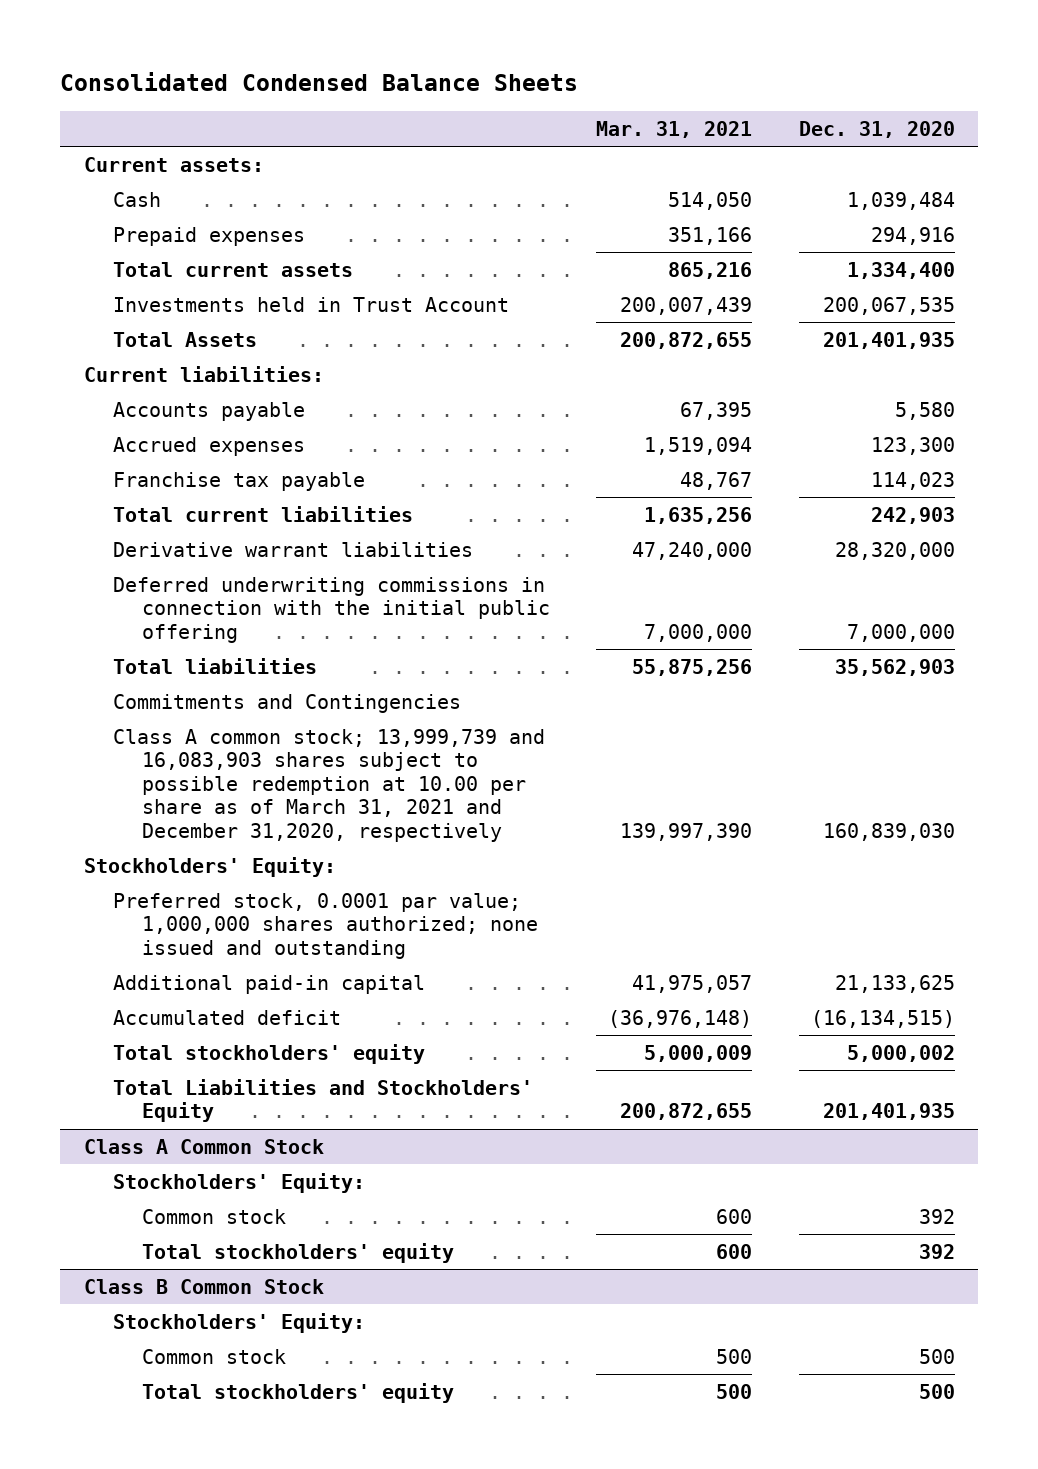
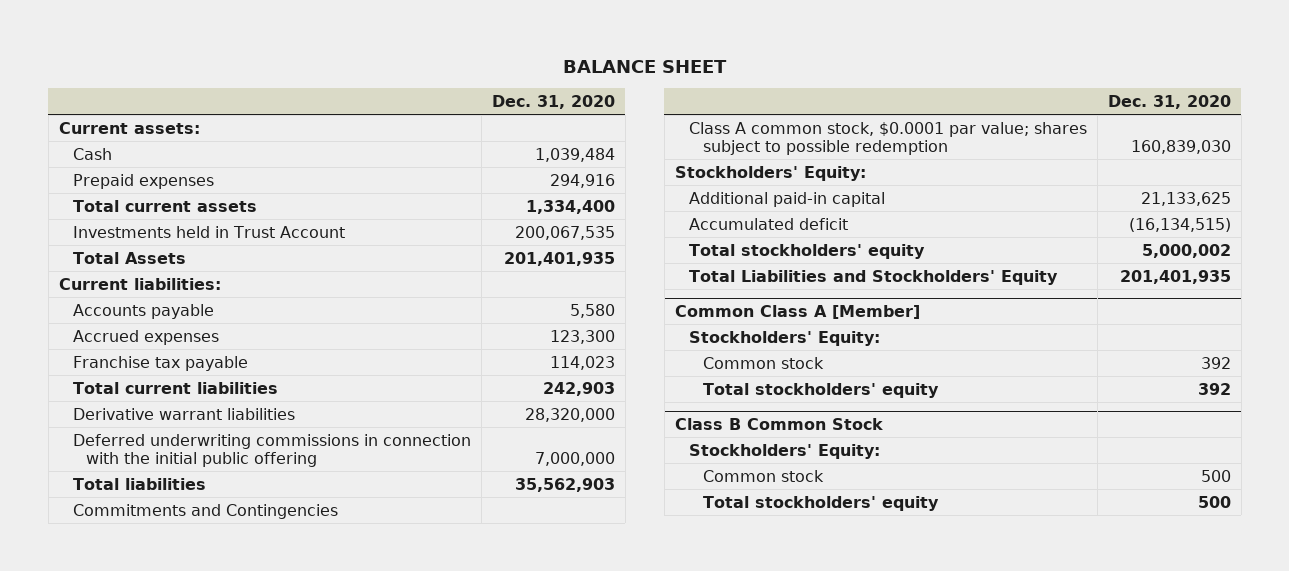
[60,72,579,92] Consolidated Condensed Balance Sheets -> [562,59,727,73] BALANCE SHEET
[596,121,753,139] Mar. 31, 2021 -> none
[112,728,545,842] Class A common stock; 13,999,739 and 16,083,903 shares subject to possible redemption at 10.00 per share as of March 31, 2021 and December 31,2020, respectively -> [688,121,1087,155] Class A common stock, $0.0001 par value; shares subject to possible redemption
[112,892,538,959] Preferred stock, 0.0001 par value; 1,000,000 shares authorized; none issued and outstanding -> none
[83,1138,324,1154] Class A Common Stock -> [674,304,920,319] Common Class A [Member]

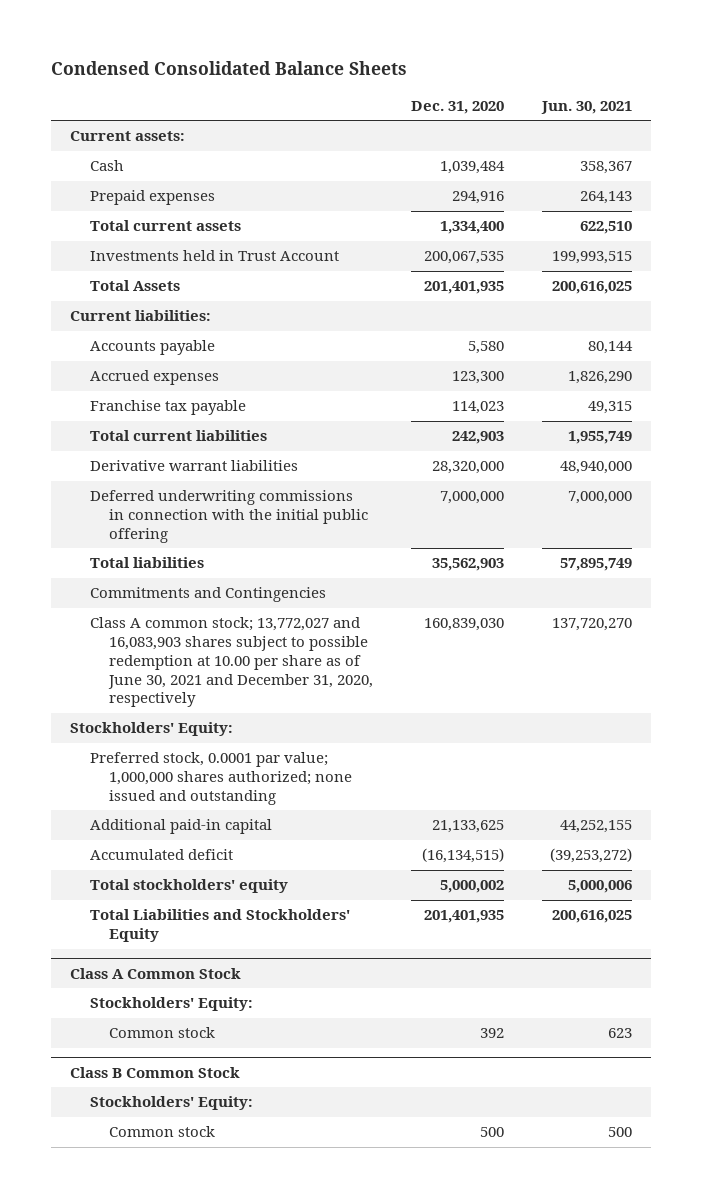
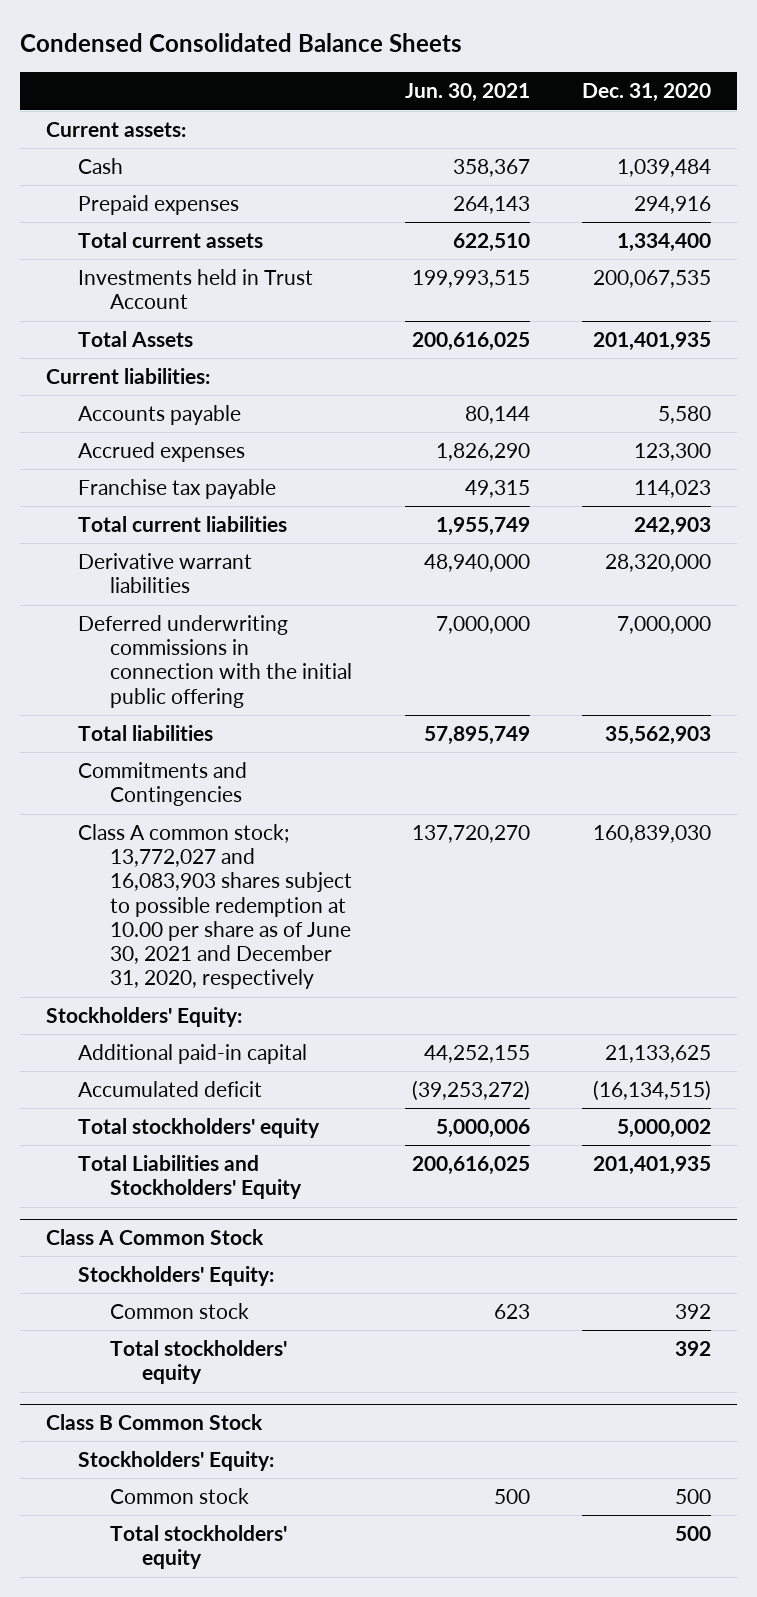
[89,752,352,805] Preferred stock, 0.0001 par value; 1,000,000 shares authorized; none issued and outstanding -> none
none -> [109,1340,287,1385] Total stockholders' equity
none -> [109,1525,287,1570] Total stockholders' equity

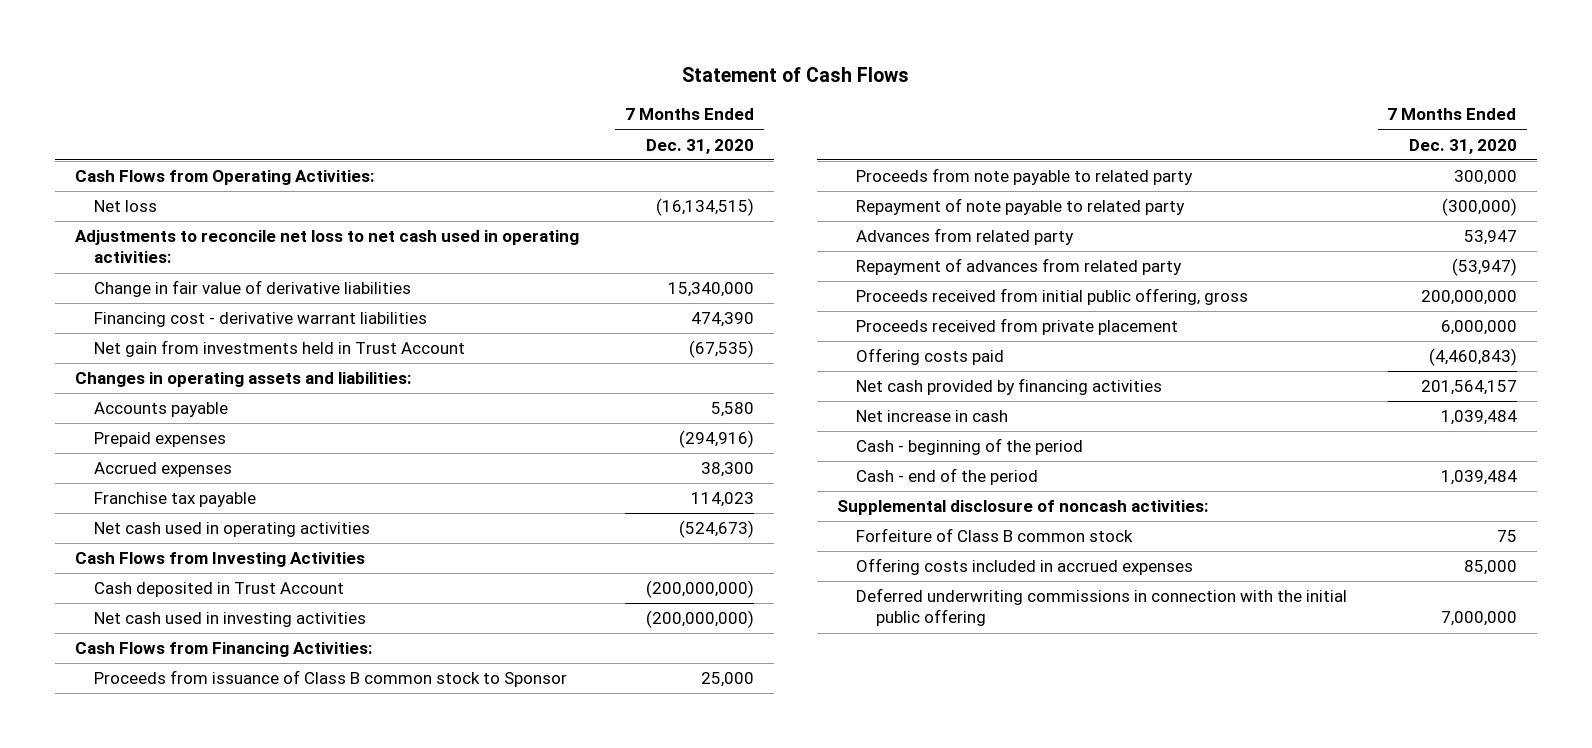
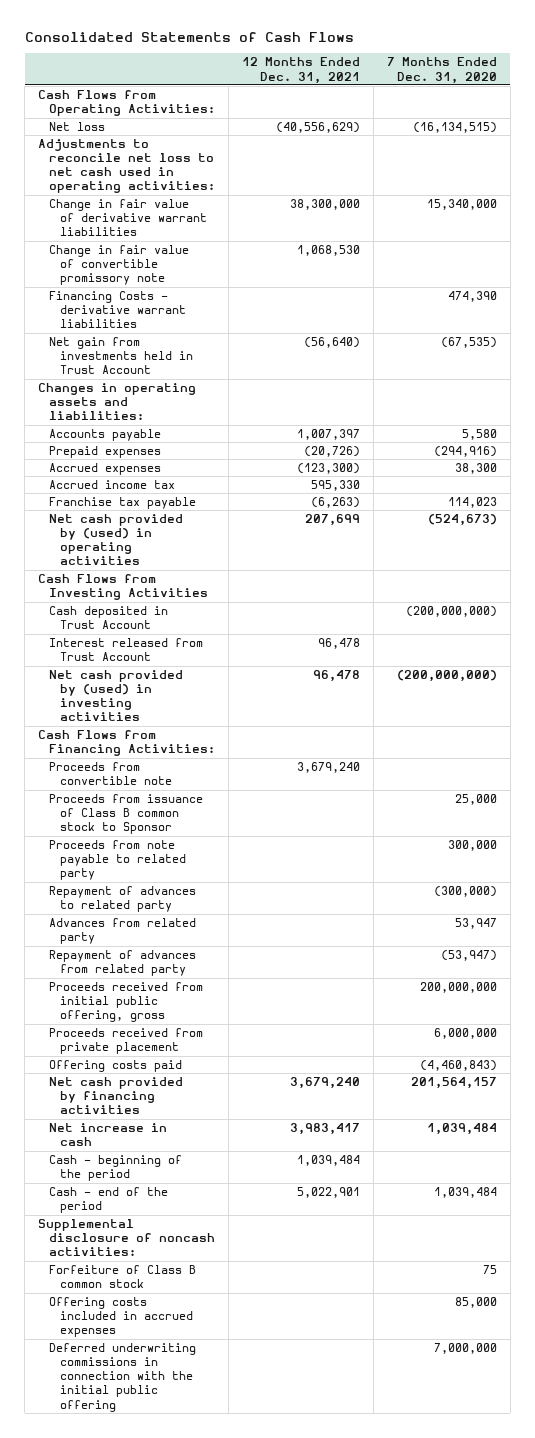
[681,66,909,82] Statement of Cash Flows -> [24,32,354,43] Consolidated Statements of Cash Flows
none -> [241,57,360,84] 12 Months Ended Dec. 31, 2021
[94,280,412,298] Change in fair value of derivative liabilities -> [48,199,207,237] Change in fair value of derivative warrant liabilities
none -> [48,245,189,286] Change in fair value of convertible promissory note
[94,312,428,328] Financing cost - derivative warrant liabilities -> [48,291,186,329] Financing Costs - derivative warrant liabilities
none -> [48,480,175,490] Accrued income tax
[94,522,371,538] Net cash used in operating activities -> [48,514,183,566] Net cash provided by (used) in operating activities
none -> [48,638,203,662] Interest released from Trust Account
[94,612,367,628] Net cash used in investing activities -> [48,670,183,722] Net cash provided by (used) in investing activities
none -> [48,762,172,786] Proceeds from convertible note
[856,198,1186,216] Repayment of note payable to related party -> [48,886,196,913] Repayment of advances to related party

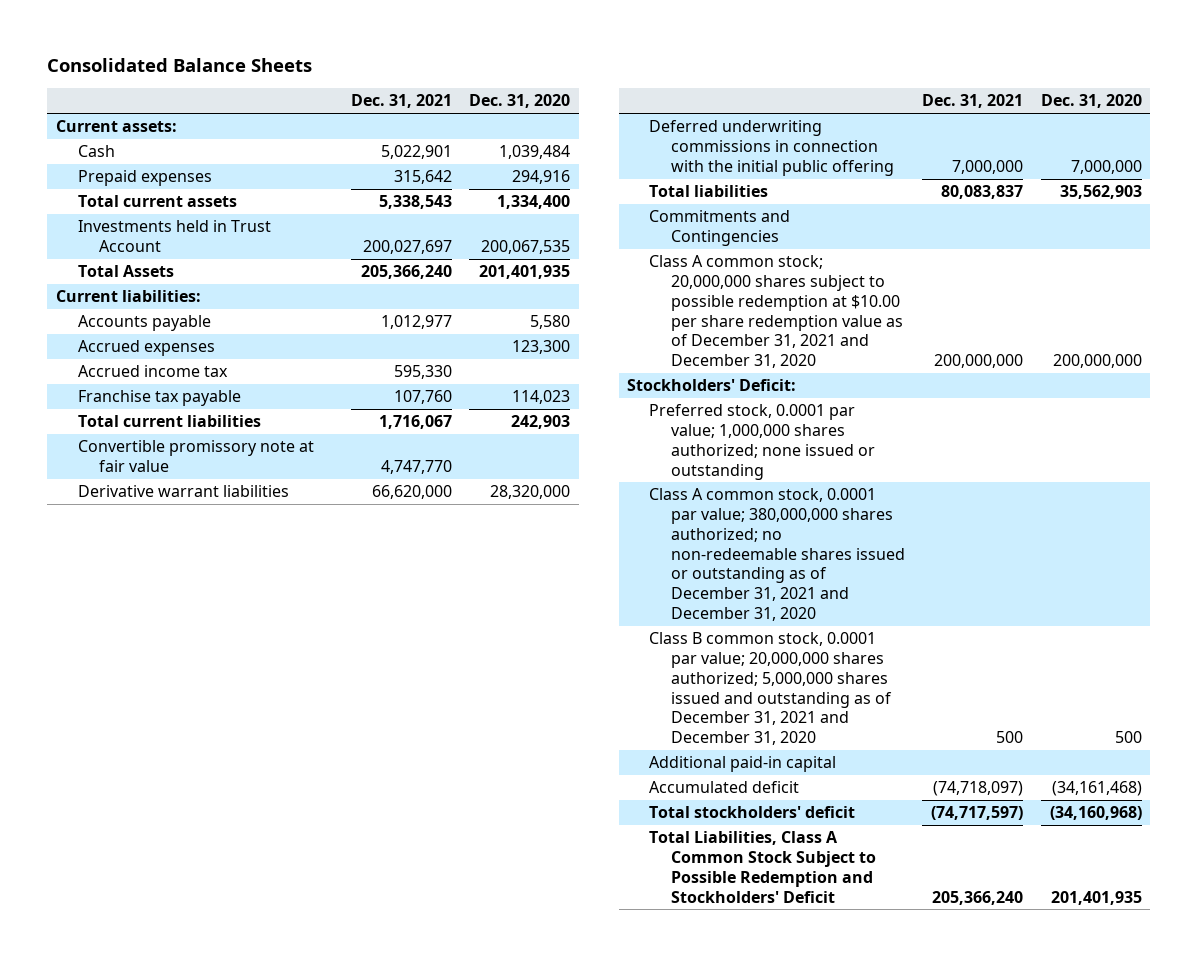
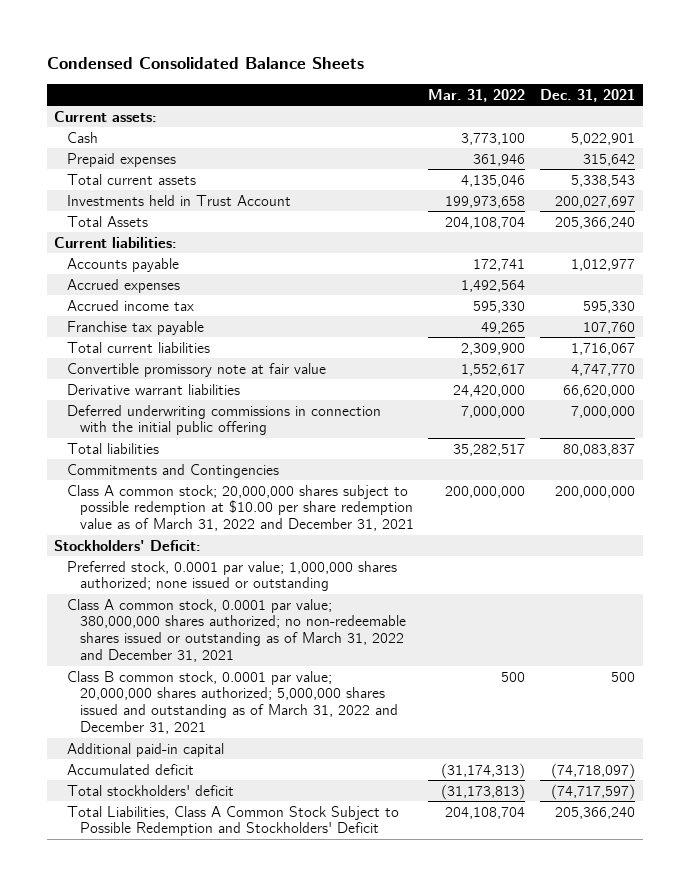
[47,58,313,73] Consolidated Balance Sheets -> [46,57,364,70] Condensed Consolidated Balance Sheets
[469,94,571,109] Dec. 31, 2020 -> none
none -> [428,88,526,102] Mar. 31, 2022
[649,255,903,369] Class A common stock; 20,000,000 shares subject to possible redemption at $10.00 per share redemption value as of December 31, 2021 and December 31, 2020 -> [66,484,414,532] Class A common stock; 20,000,000 shares subject to possible redemption at $10.00 per share redemption value as of March 31, 2022 and December 31, 2021
[649,488,905,622] Class A common stock, 0.0001 par value; 380,000,000 shares authorized; no non-redeemable shares issued or outstanding as of December 31, 2021 and December 31, 2020 -> [66,598,406,663] Class A common stock, 0.0001 par value; 380,000,000 shares authorized; no non-redeemable shares issued or outstanding as of March 31, 2022 and December 31, 2021
[649,632,892,746] Class B common stock, 0.0001 par value; 20,000,000 shares authorized; 5,000,000 shares issued and outstanding as of December 31, 2021 and December 31, 2020 -> [66,670,398,735] Class B common stock, 0.0001 par value; 20,000,000 shares authorized; 5,000,000 shares issued and outstanding as of March 31, 2022 and December 31, 2021

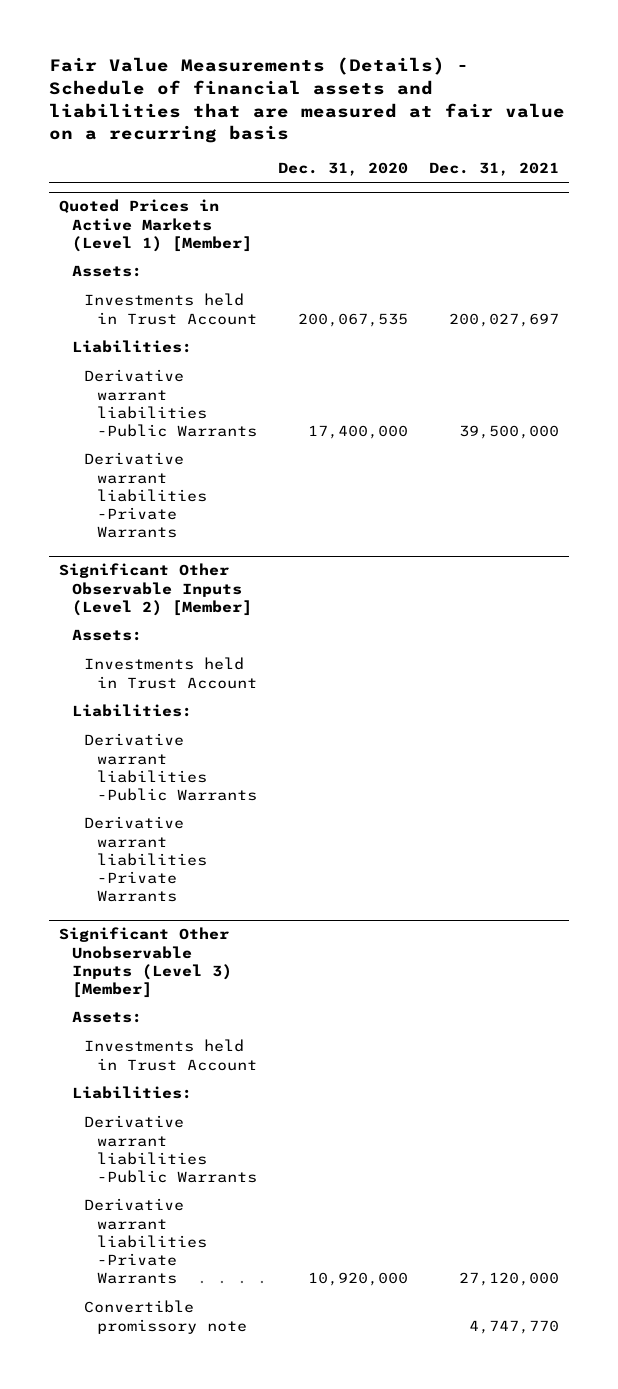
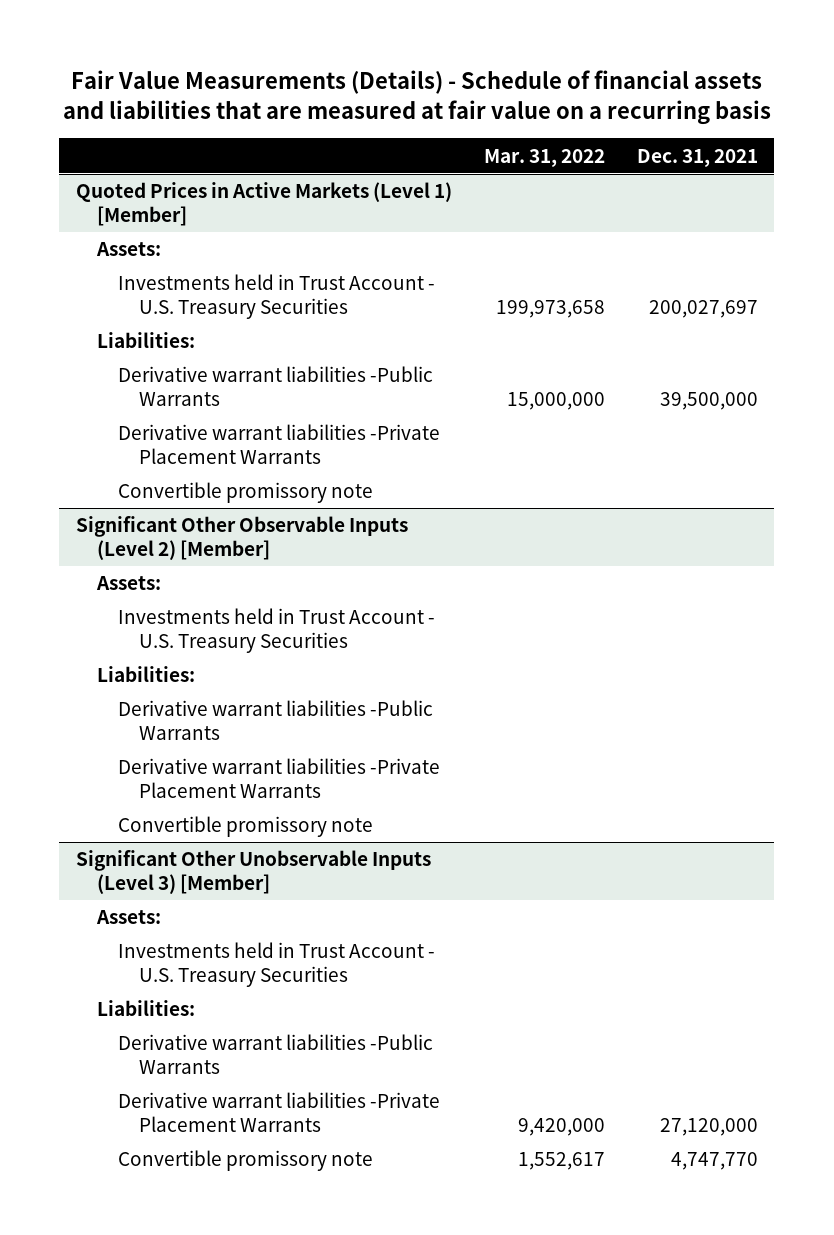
[277,161,408,176] Dec. 31, 2020 -> none
none -> [483,148,605,167] Mar. 31, 2022
[84,293,257,325] Investments held in Trust Account -> [118,274,436,320] Investments held in Trust Account - U.S. Treasury Securities
[84,452,207,539] Derivative warrant liabilities -Private Warrants -> [118,424,441,465] Derivative warrant liabilities -Private Placement Warrants
none -> [118,482,374,504] Convertible promissory note
[84,657,257,689] Investments held in Trust Account -> [118,608,436,654] Investments held in Trust Account - U.S. Treasury Securities
[84,816,207,903] Derivative warrant liabilities -Private Warrants -> [118,758,441,799] Derivative warrant liabilities -Private Placement Warrants
none -> [118,816,374,838] Convertible promissory note
[84,1039,257,1071] Investments held in Trust Account -> [118,942,436,988] Investments held in Trust Account - U.S. Treasury Securities
[84,1198,207,1285] Derivative warrant liabilities -Private Warrants -> [118,1092,441,1133] Derivative warrant liabilities -Private Placement Warrants

